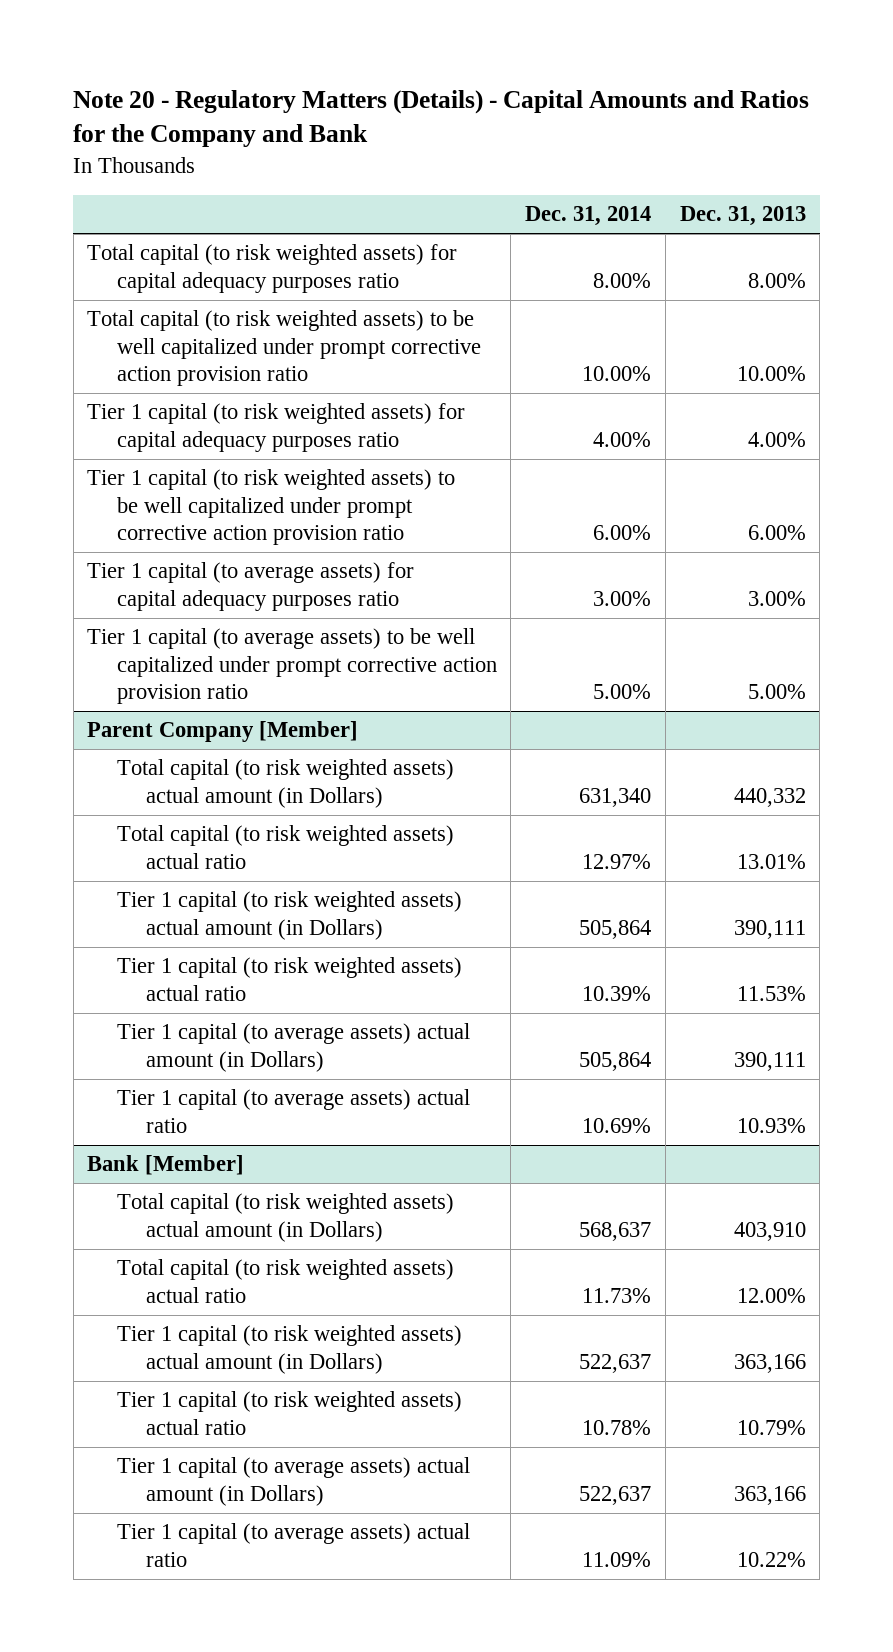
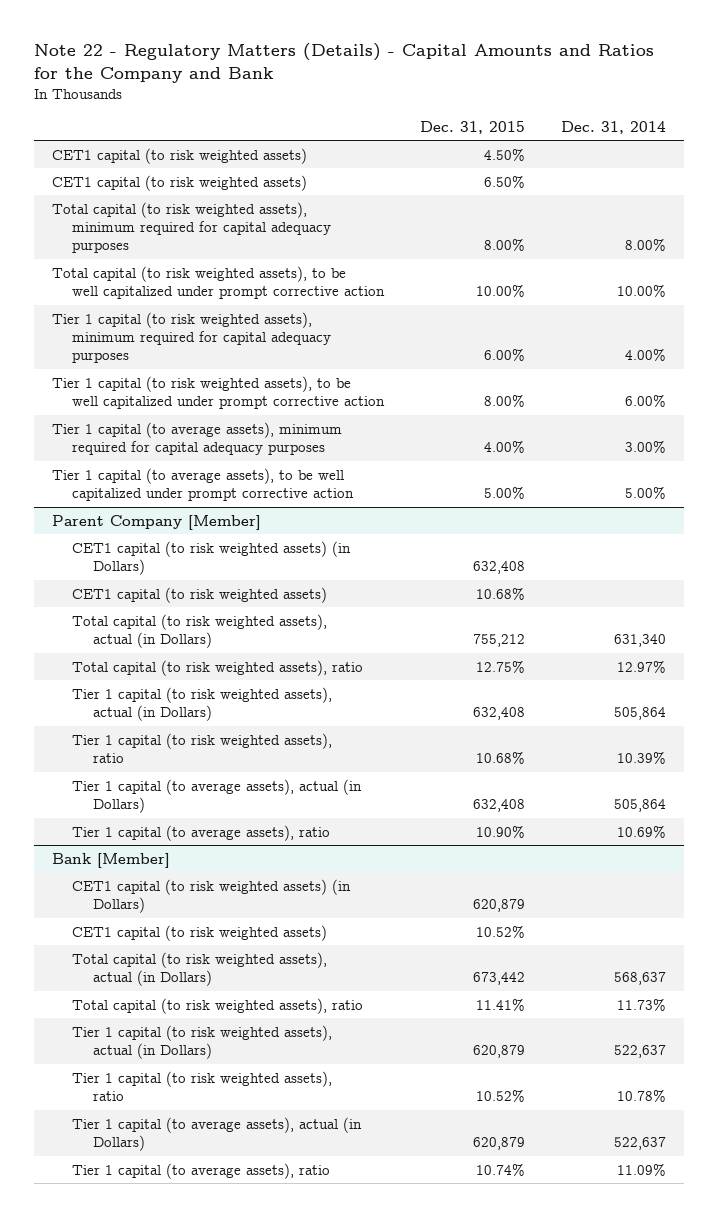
[73,89,810,148] Note 20 - Regulatory Matters (Details) - Capital Amounts and Ratios for the Company and Bank -> [33,43,654,83] Note 22 - Regulatory Matters (Details) - Capital Amounts and Ratios for the Company and Bank
[679,206,806,227] Dec. 31, 2013 -> none
none -> [420,120,526,134] Dec. 31, 2015
none -> [51,147,307,164] CET1 capital (to risk weighted assets)
none -> [51,174,307,191] CET1 capital (to risk weighted assets)
[87,244,458,293] Total capital (to risk weighted assets) for capital adequacy purposes ratio -> [51,201,332,254] Total capital (to risk weighted assets), minimum required for capital adequacy purposes
[87,310,481,386] Total capital (to risk weighted assets) to be well capitalized under prompt corrective action provision ratio -> [51,265,386,299] Total capital (to risk weighted assets), to be well capitalized under prompt corrective action
[87,403,466,452] Tier 1 capital (to risk weighted assets) for capital adequacy purposes ratio -> [51,311,332,364] Tier 1 capital (to risk weighted assets), minimum required for capital adequacy purposes
[87,469,456,545] Tier 1 capital (to risk weighted assets) to be well capitalized under prompt corrective action provision ratio -> [51,375,386,409] Tier 1 capital (to risk weighted assets), to be well capitalized under prompt corrective action
[87,562,415,611] Tier 1 capital (to average assets) for capital adequacy purposes ratio -> [51,421,342,455] Tier 1 capital (to average assets), minimum required for capital adequacy purposes
[87,628,497,704] Tier 1 capital (to average assets) to be well capitalized under prompt corrective action provision ratio -> [51,467,355,501] Tier 1 capital (to average assets), to be well capitalized under prompt corrective action
none -> [72,540,352,575] CET1 capital (to risk weighted assets) (in Dollars)
none -> [72,586,328,603] CET1 capital (to risk weighted assets)
[116,759,454,808] Total capital (to risk weighted assets) actual amount (in Dollars) -> [72,613,328,648] Total capital (to risk weighted assets), actual (in Dollars)
[116,825,454,869] Total capital (to risk weighted assets) actual ratio -> [72,659,364,676] Total capital (to risk weighted assets), ratio
[116,891,462,940] Tier 1 capital (to risk weighted assets) actual amount (in Dollars) -> [72,686,333,721] Tier 1 capital (to risk weighted assets), actual (in Dollars)
[116,957,462,1001] Tier 1 capital (to risk weighted assets) actual ratio -> [72,732,333,763] Tier 1 capital (to risk weighted assets), ratio
[116,1023,470,1072] Tier 1 capital (to average assets) actual amount (in Dollars) -> [72,778,363,813] Tier 1 capital (to average assets), actual (in Dollars)
[116,1089,470,1133] Tier 1 capital (to average assets) actual ratio -> [72,824,331,841] Tier 1 capital (to average assets), ratio
none -> [72,878,352,913] CET1 capital (to risk weighted assets) (in Dollars)
none -> [72,924,328,941] CET1 capital (to risk weighted assets)
[116,1193,454,1242] Total capital (to risk weighted assets) actual amount (in Dollars) -> [72,951,328,986] Total capital (to risk weighted assets), actual (in Dollars)
[116,1259,454,1303] Total capital (to risk weighted assets) actual ratio -> [72,997,364,1014] Total capital (to risk weighted assets), ratio
[116,1325,462,1374] Tier 1 capital (to risk weighted assets) actual amount (in Dollars) -> [72,1024,333,1059] Tier 1 capital (to risk weighted assets), actual (in Dollars)
[116,1391,462,1435] Tier 1 capital (to risk weighted assets) actual ratio -> [72,1070,333,1101] Tier 1 capital (to risk weighted assets), ratio
[116,1457,470,1506] Tier 1 capital (to average assets) actual amount (in Dollars) -> [72,1116,363,1151] Tier 1 capital (to average assets), actual (in Dollars)
[116,1523,470,1567] Tier 1 capital (to average assets) actual ratio -> [72,1162,331,1179] Tier 1 capital (to average assets), ratio

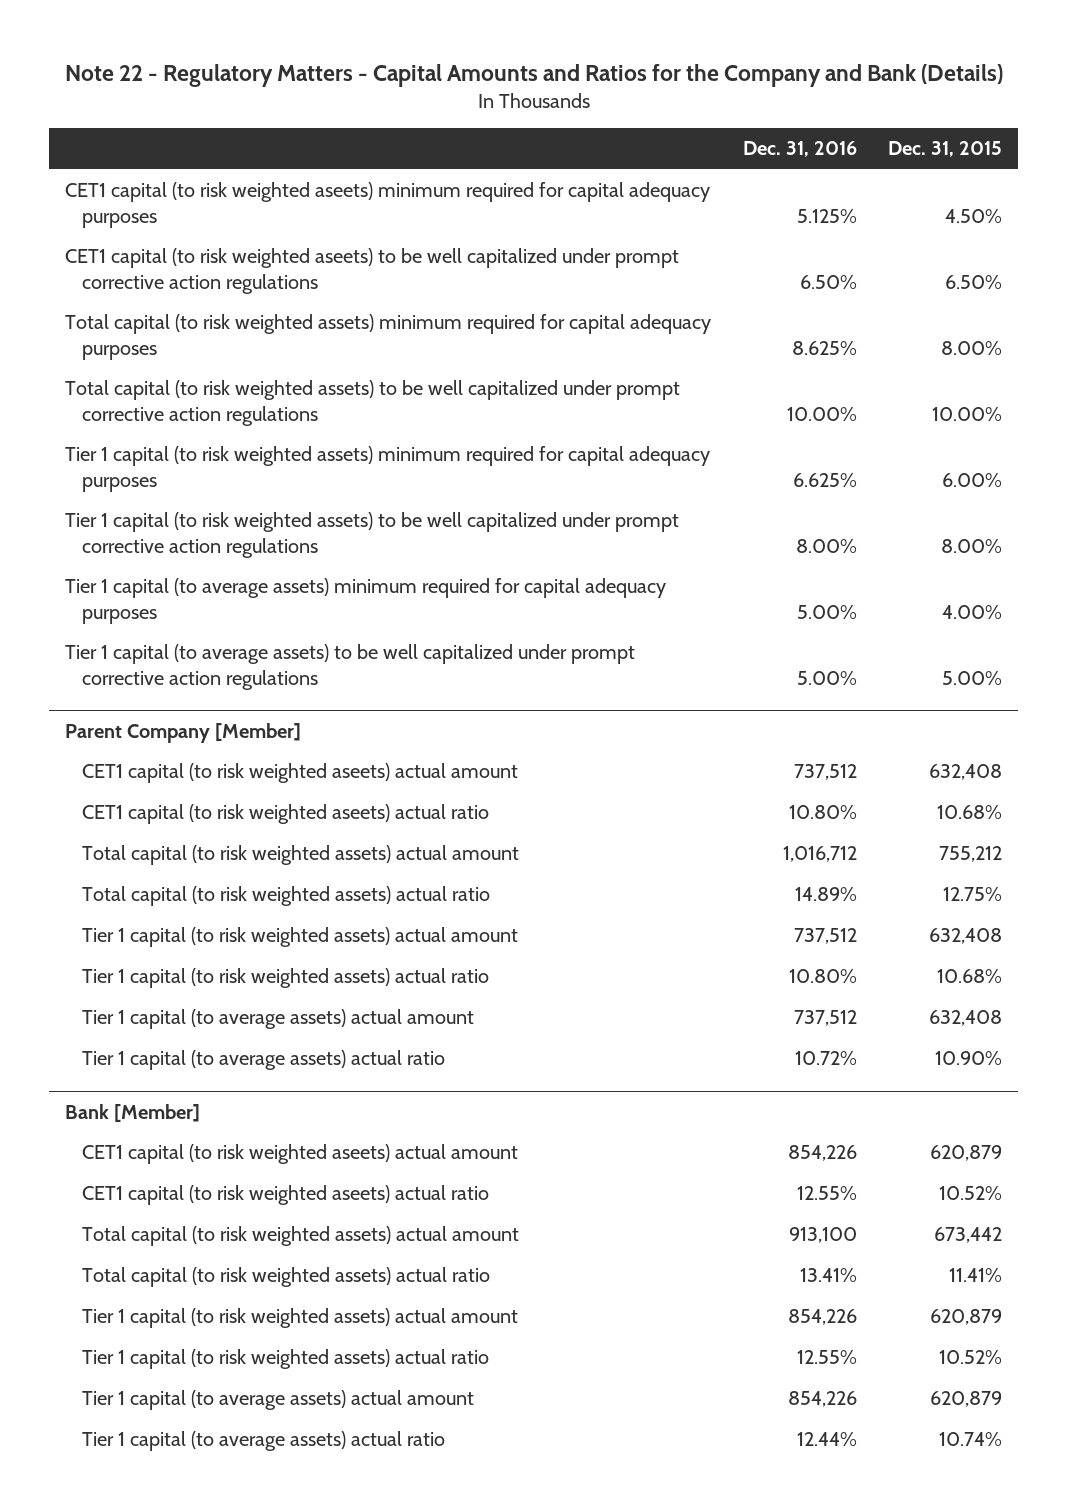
[33,43,654,83] Note 22 - Regulatory Matters (Details) - Capital Amounts and Ratios for the Company and Bank -> [64,63,1003,87] Note 22 - Regulatory Matters - Capital Amounts and Ratios for the Company and Bank (Details)
[561,120,667,134] Dec. 31, 2014 -> none
none -> [742,141,857,158] Dec. 31, 2016
[51,147,307,164] CET1 capital (to risk weighted assets) -> none
[51,174,307,191] CET1 capital (to risk weighted assets) -> none
none -> [65,182,711,228] CET1 capital (to risk weighted aseets) minimum required for capital adequacy purposes
none -> [65,248,680,294] CET1 capital (to risk weighted aseets) to be well capitalized under prompt corrective action regulations
[51,201,332,254] Total capital (to risk weighted assets), minimum required for capital adequacy purposes -> [65,314,712,360] Total capital (to risk weighted assets) minimum required for capital adequacy purposes
[51,265,386,299] Total capital (to risk weighted assets), to be well capitalized under prompt corrective action -> [65,380,681,426] Total capital (to risk weighted assets) to be well capitalized under prompt corrective action regulations
[51,311,332,364] Tier 1 capital (to risk weighted assets), minimum required for capital adequacy purposes -> [65,446,711,492] Tier 1 capital (to risk weighted assets) minimum required for capital adequacy purposes
[51,375,386,409] Tier 1 capital (to risk weighted assets), to be well capitalized under prompt corrective action -> [65,512,680,558] Tier 1 capital (to risk weighted assets) to be well capitalized under prompt corrective action regulations
[51,421,342,455] Tier 1 capital (to average assets), minimum required for capital adequacy purposes -> [65,578,667,624] Tier 1 capital (to average assets) minimum required for capital adequacy purposes
[51,467,355,501] Tier 1 capital (to average assets), to be well capitalized under prompt corrective action -> [65,644,636,690] Tier 1 capital (to average assets) to be well capitalized under prompt corrective action regulations
[72,540,352,575] CET1 capital (to risk weighted assets) (in Dollars) -> [82,763,519,784] CET1 capital (to risk weighted aseets) actual amount
[72,586,328,603] CET1 capital (to risk weighted assets) -> [82,804,490,825] CET1 capital (to risk weighted aseets) actual ratio
[72,613,328,648] Total capital (to risk weighted assets), actual (in Dollars) -> [82,845,520,866] Total capital (to risk weighted assets) actual amount
[72,659,364,676] Total capital (to risk weighted assets), ratio -> [82,886,491,907] Total capital (to risk weighted assets) actual ratio
[72,686,333,721] Tier 1 capital (to risk weighted assets), actual (in Dollars) -> [82,927,519,948] Tier 1 capital (to risk weighted assets) actual amount
[72,732,333,763] Tier 1 capital (to risk weighted assets), ratio -> [82,968,490,989] Tier 1 capital (to risk weighted assets) actual ratio
[72,778,363,813] Tier 1 capital (to average assets), actual (in Dollars) -> [82,1009,475,1030] Tier 1 capital (to average assets) actual amount
[72,824,331,841] Tier 1 capital (to average assets), ratio -> [82,1050,446,1071] Tier 1 capital (to average assets) actual ratio
[72,878,352,913] CET1 capital (to risk weighted assets) (in Dollars) -> [82,1144,519,1165] CET1 capital (to risk weighted aseets) actual amount
[72,924,328,941] CET1 capital (to risk weighted assets) -> [82,1185,490,1206] CET1 capital (to risk weighted aseets) actual ratio
[72,951,328,986] Total capital (to risk weighted assets), actual (in Dollars) -> [82,1226,520,1247] Total capital (to risk weighted assets) actual amount
[72,997,364,1014] Total capital (to risk weighted assets), ratio -> [82,1267,491,1288] Total capital (to risk weighted assets) actual ratio
[72,1024,333,1059] Tier 1 capital (to risk weighted assets), actual (in Dollars) -> [82,1308,519,1329] Tier 1 capital (to risk weighted assets) actual amount
[72,1070,333,1101] Tier 1 capital (to risk weighted assets), ratio -> [82,1349,490,1370] Tier 1 capital (to risk weighted assets) actual ratio
[72,1116,363,1151] Tier 1 capital (to average assets), actual (in Dollars) -> [82,1390,475,1411] Tier 1 capital (to average assets) actual amount
[72,1162,331,1179] Tier 1 capital (to average assets), ratio -> [82,1431,446,1452] Tier 1 capital (to average assets) actual ratio

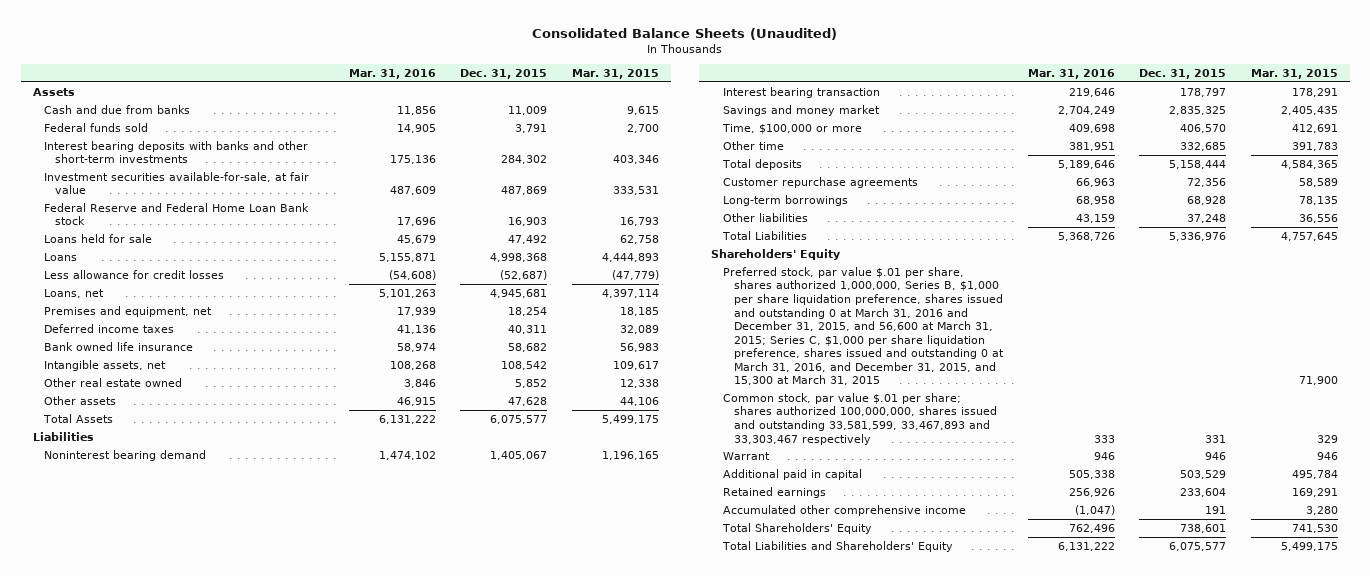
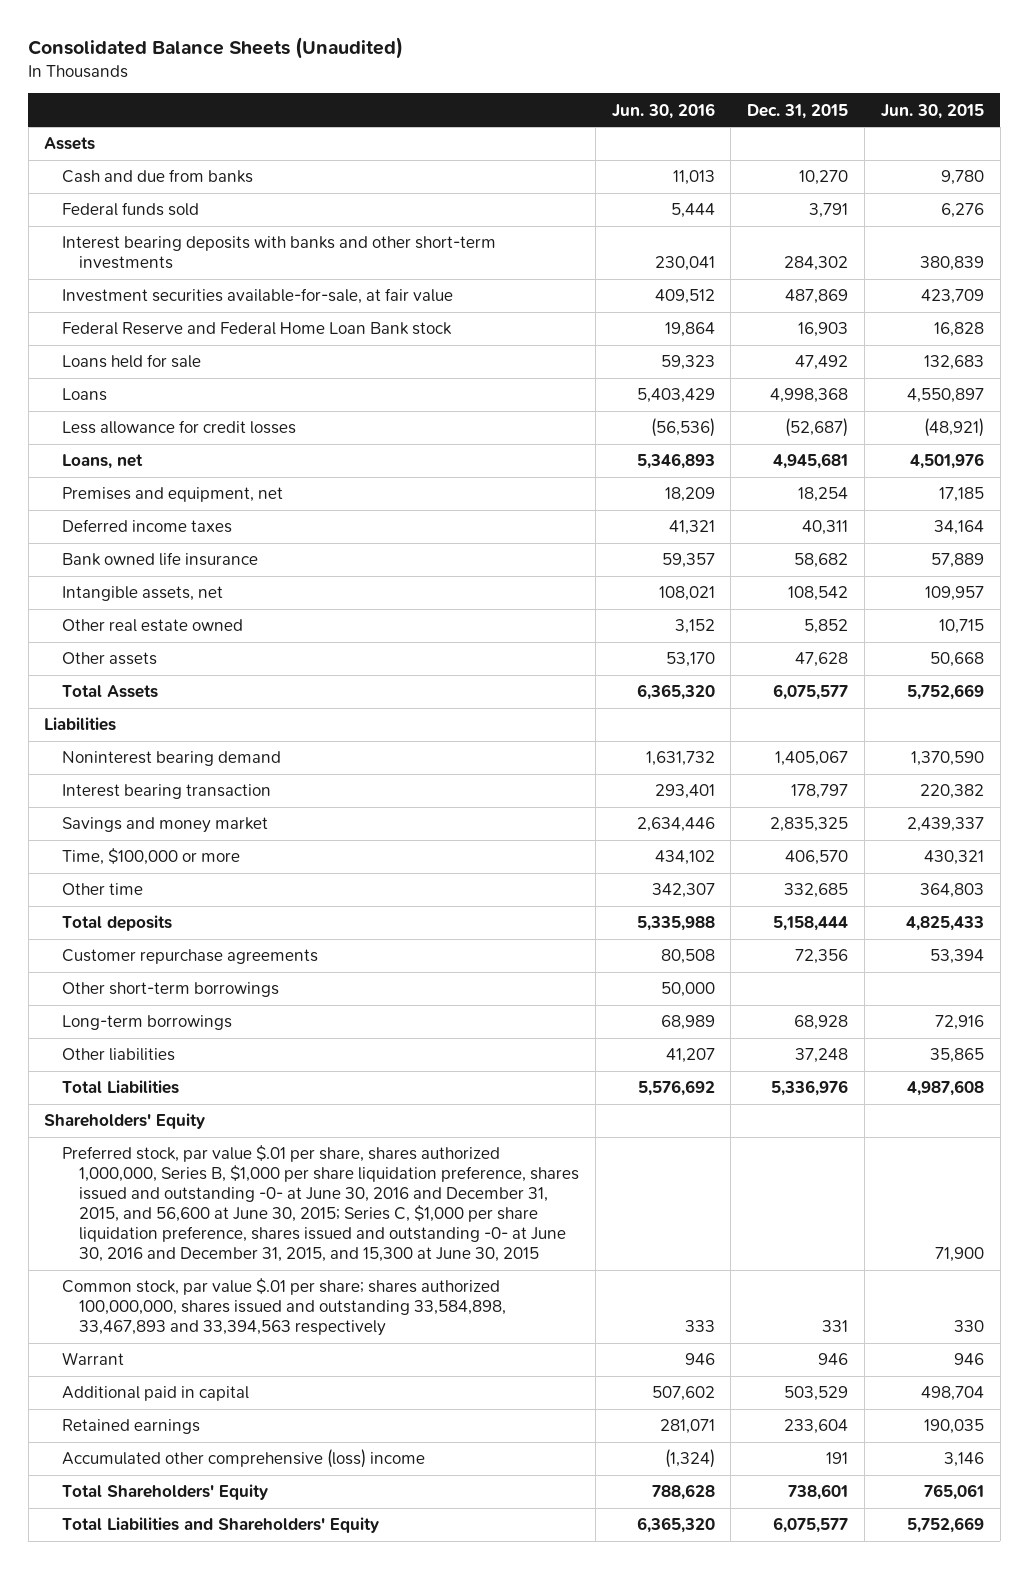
[348,68,436,79] Mar. 31, 2016 -> none
[572,68,660,79] Mar. 31, 2015 -> none
none -> [611,102,715,119] Jun. 30, 2016
none -> [880,103,984,119] Jun. 30, 2015
[508,105,548,115] 11,009 -> [799,170,849,186] 10,270
none -> [61,982,279,998] Other short-term borrowings
[722,266,1004,386] Preferred stock, par value $.01 per share, shares authorized 1,000,000, Series B, $1,000 per share liquidation preference, shares issued and outstanding 0 at March 31, 2016 and December 31, 2015, and 56,600 at March 31, 2015; Series C, $1,000 per share liquidation preference, shares issued and outstanding 0 at March 31, 2016, and December 31, 2015, and 15,300 at March 31, 2015 -> [61,1145,579,1262] Preferred stock, par value $.01 per share, shares authorized 1,000,000, Series B, $1,000 per share liquidation preference, shares issued and outstanding -0- at June 30, 2016 and December 31, 2015, and 56,600 at June 30, 2015; Series C, $1,000 per share liquidation preference, shares issued and outstanding -0- at June 30, 2016 and December 31, 2015, and 15,300 at June 30, 2015
[722,392,997,445] Common stock, par value $.01 per share; shares authorized 100,000,000, shares issued and outstanding 33,581,599, 33,467,893 and 33,303,467 respectively -> [61,1278,506,1337] Common stock, par value $.01 per share; shares authorized 100,000,000, shares issued and outstanding 33,584,898, 33,467,893 and 33,394,563 respectively
[722,504,966,516] Accumulated other comprehensive income -> [61,1449,425,1469] Accumulated other comprehensive (loss) income

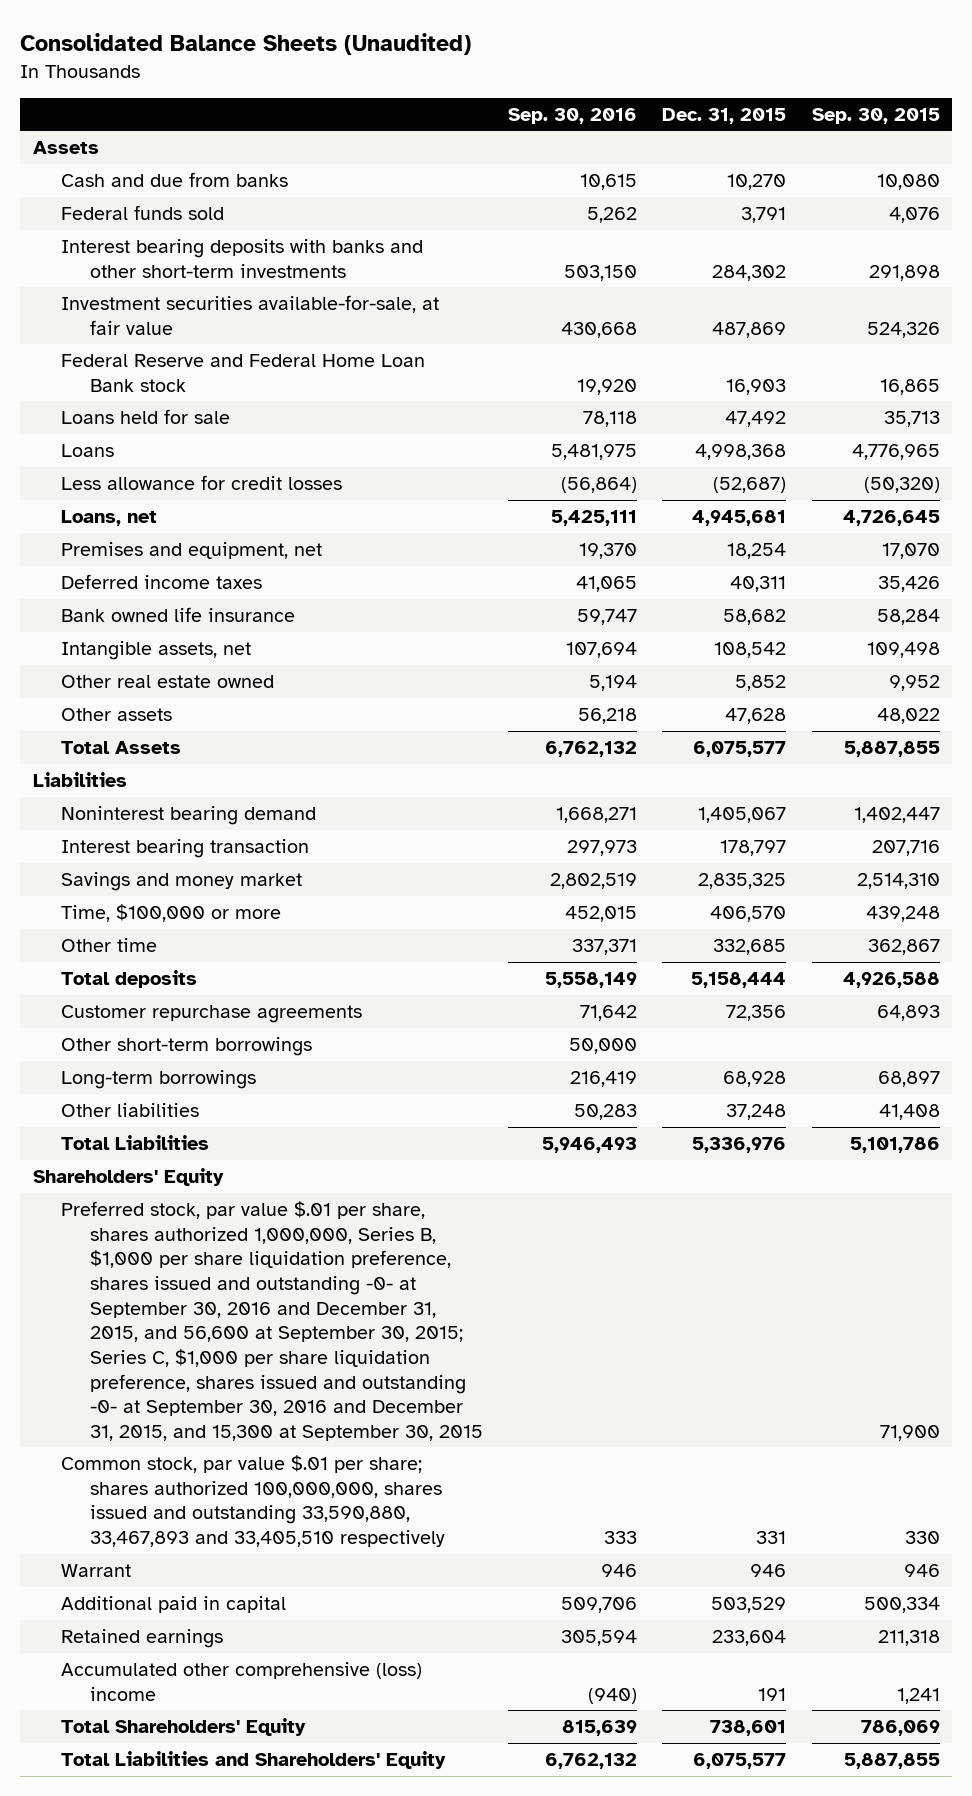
[611,102,715,119] Jun. 30, 2016 -> none
[880,103,984,119] Jun. 30, 2015 -> none
none -> [508,107,638,124] Sep. 30, 2016
none -> [811,107,940,124] Sep. 30, 2015
[61,1145,579,1262] Preferred stock, par value $.01 per share, shares authorized 1,000,000, Series B, $1,000 per share liquidation preference, shares issued and outstanding -0- at June 30, 2016 and December 31, 2015, and 56,600 at June 30, 2015; Series C, $1,000 per share liquidation preference, shares issued and outstanding -0- at June 30, 2016 and December 31, 2015, and 15,300 at June 30, 2015 -> [61,1201,483,1441] Preferred stock, par value $.01 per share, shares authorized 1,000,000, Series B, $1,000 per share liquidation preference, shares issued and outstanding -0- at September 30, 2016 and December 31, 2015, and 56,600 at September 30, 2015; Series C, $1,000 per share liquidation preference, shares issued and outstanding -0- at September 30, 2016 and December 31, 2015, and 15,300 at September 30, 2015
[61,1278,506,1337] Common stock, par value $.01 per share; shares authorized 100,000,000, shares issued and outstanding 33,584,898, 33,467,893 and 33,394,563 respectively -> [61,1455,445,1548] Common stock, par value $.01 per share; shares authorized 100,000,000, shares issued and outstanding 33,590,880, 33,467,893 and 33,405,510 respectively

